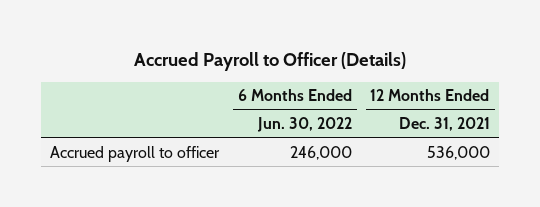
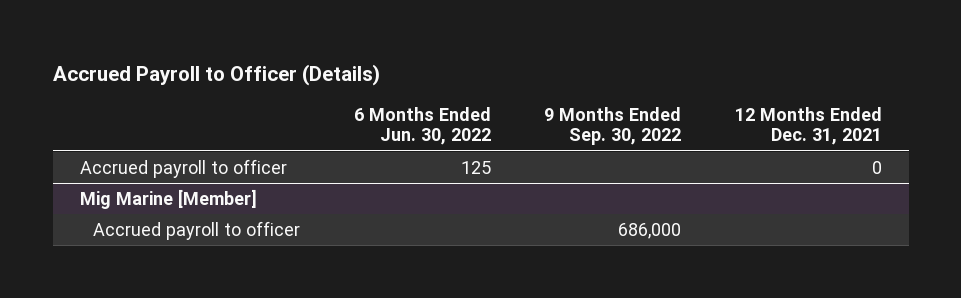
none -> [544,106,682,146] 9 Months Ended Sep. 30, 2022
[289,145,352,160] 246,000 -> [460,161,491,175] 125
[426,145,490,160] 536,000 -> [871,161,882,175] 0
none -> [79,189,257,210] Mig Marine [Member]
none -> [93,221,301,241] Accrued payroll to officer

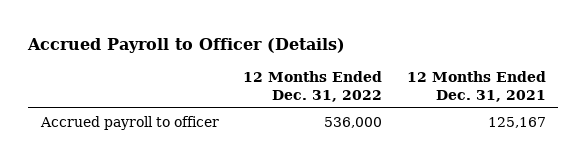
[353,106,491,146] 6 Months Ended Jun. 30, 2022 -> none
[544,106,682,146] 9 Months Ended Sep. 30, 2022 -> none
none -> [243,71,383,102] 12 Months Ended Dec. 31, 2022
[79,189,257,210] Mig Marine [Member] -> none
[93,221,301,241] Accrued payroll to officer -> none
[871,161,882,175] 0 -> [487,117,546,129] 125,167

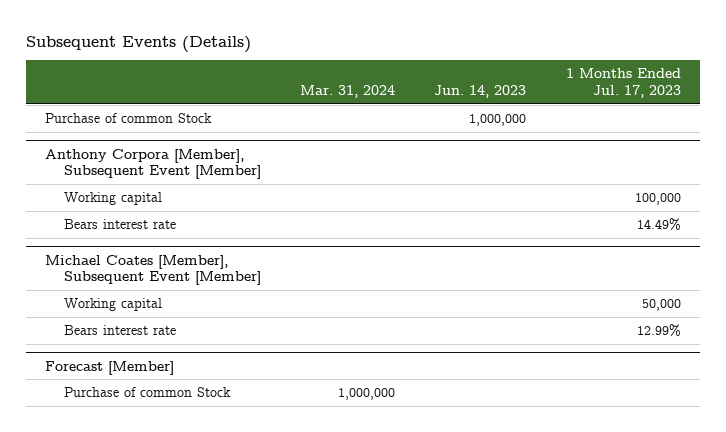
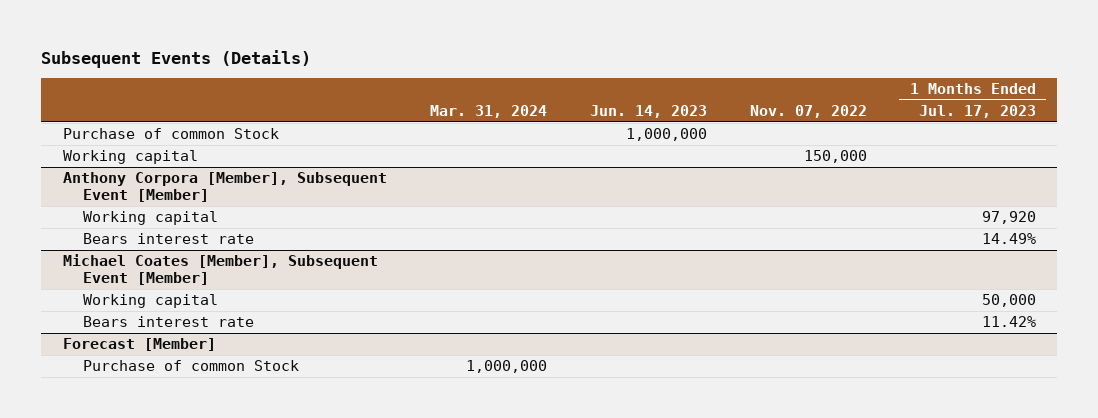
none -> [749,105,867,119] Nov. 07, 2022
none -> [62,150,198,165] Working capital
[634,193,681,206] 100,000 -> [981,211,1036,225] 97,920
[636,324,681,338] 12.99% -> [981,316,1036,328] 11.42%

